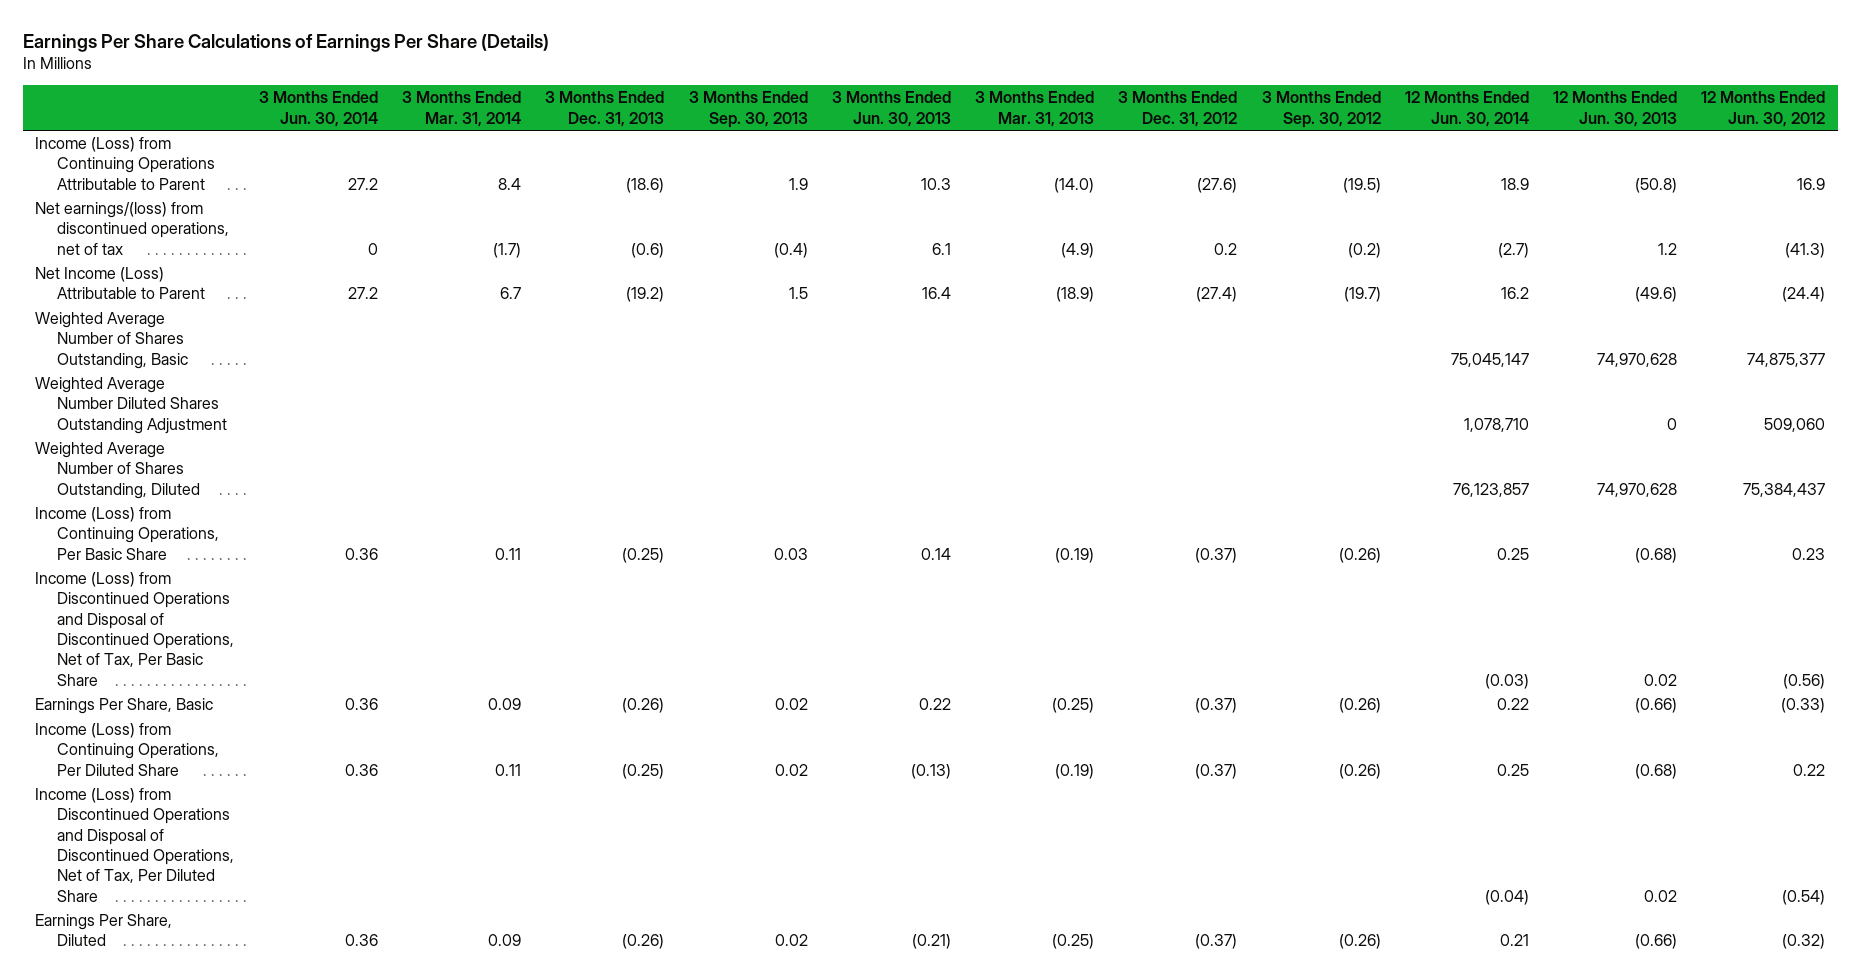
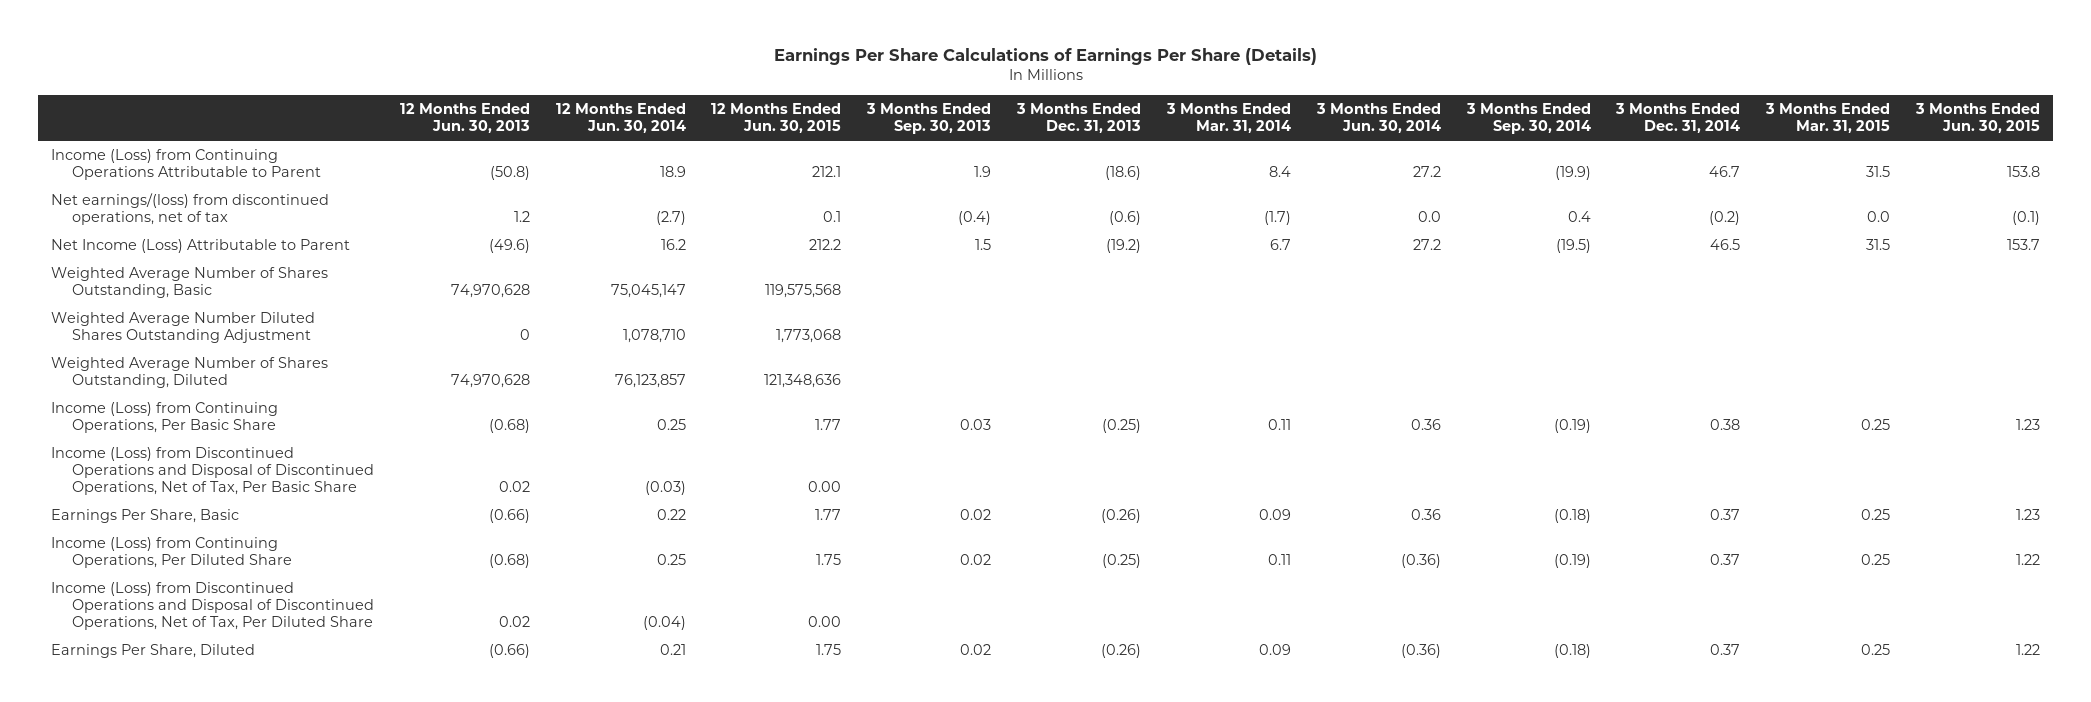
[831,91,951,127] 3 Months Ended Jun. 30, 2013 -> none
[975,91,1095,127] 3 Months Ended Mar. 31, 2013 -> none
[1118,91,1238,127] 3 Months Ended Dec. 31, 2012 -> none
[1261,91,1381,128] 3 Months Ended Sep. 30, 2012 -> none
[1701,91,1826,127] 12 Months Ended Jun. 30, 2012 -> none
none -> [711,102,842,134] 12 Months Ended Jun. 30, 2015
none -> [1465,102,1591,135] 3 Months Ended Sep. 30, 2014
none -> [1615,102,1741,134] 3 Months Ended Dec. 31, 2014
none -> [1765,102,1891,134] 3 Months Ended Mar. 31, 2015
none -> [1915,102,2041,134] 3 Months Ended Jun. 30, 2015
[367,242,378,255] 0 -> [1417,211,1441,223] 0.0
[344,763,378,776] 0.36 -> [1400,554,1441,569] (0.36)
[344,934,378,947] 0.36 -> [1400,644,1441,659] (0.36)

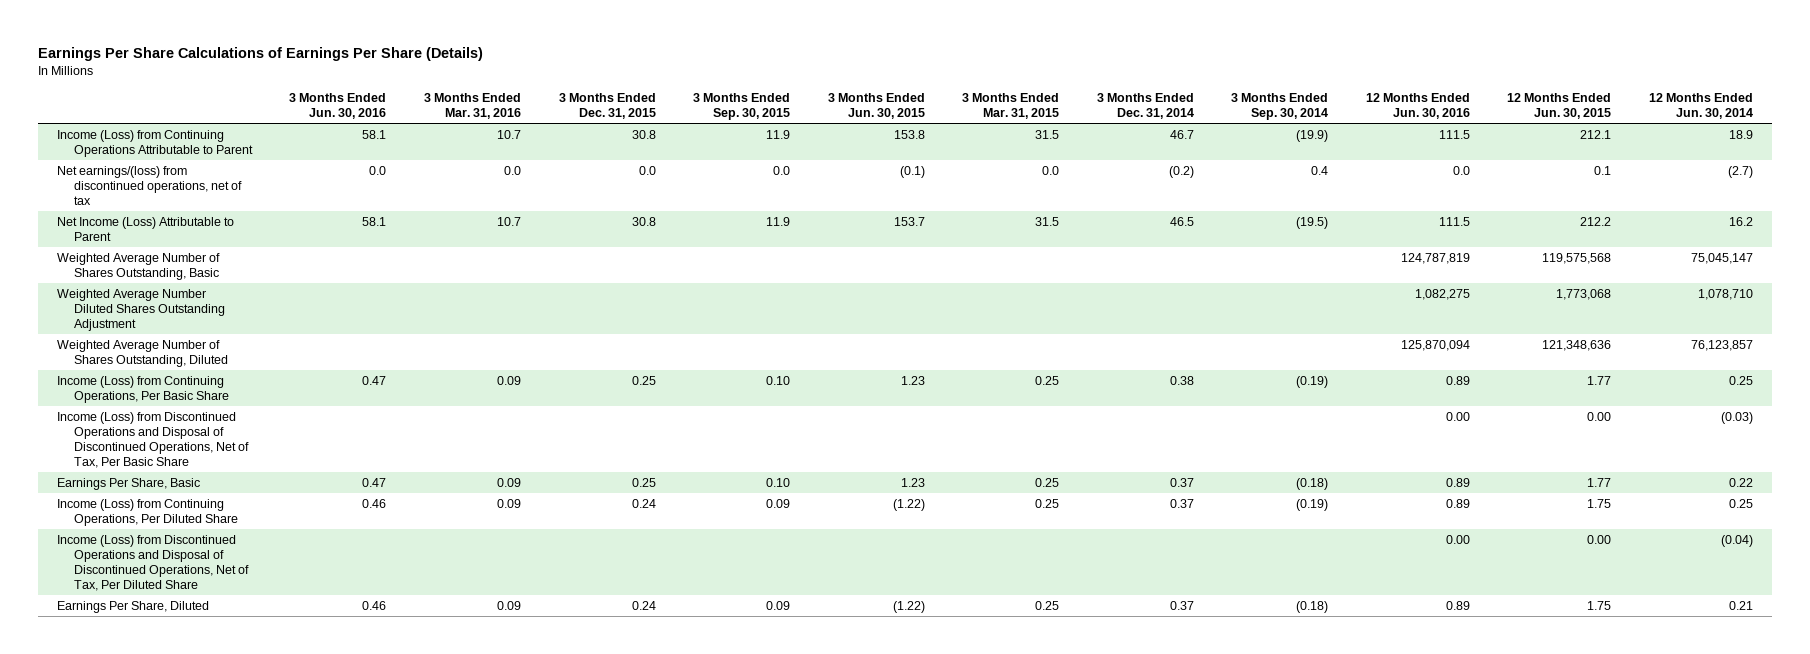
[399,102,530,134] 12 Months Ended Jun. 30, 2013 -> none
[866,102,992,135] 3 Months Ended Sep. 30, 2013 -> none
[1016,102,1142,134] 3 Months Ended Dec. 31, 2013 -> none
[1165,102,1291,134] 3 Months Ended Mar. 31, 2014 -> none
[1315,102,1441,134] 3 Months Ended Jun. 30, 2014 -> none
none -> [289,93,387,120] 3 Months Ended Jun. 30, 2016
none -> [424,93,522,120] 3 Months Ended Mar. 31, 2016
none -> [558,93,656,120] 3 Months Ended Dec. 31, 2015
none -> [693,93,791,121] 3 Months Ended Sep. 30, 2015
none -> [1365,93,1470,120] 12 Months Ended Jun. 30, 2016
[2016,554,2041,566] 1.22 -> [892,498,925,511] (1.22)
[2016,644,2041,656] 1.22 -> [892,600,925,613] (1.22)

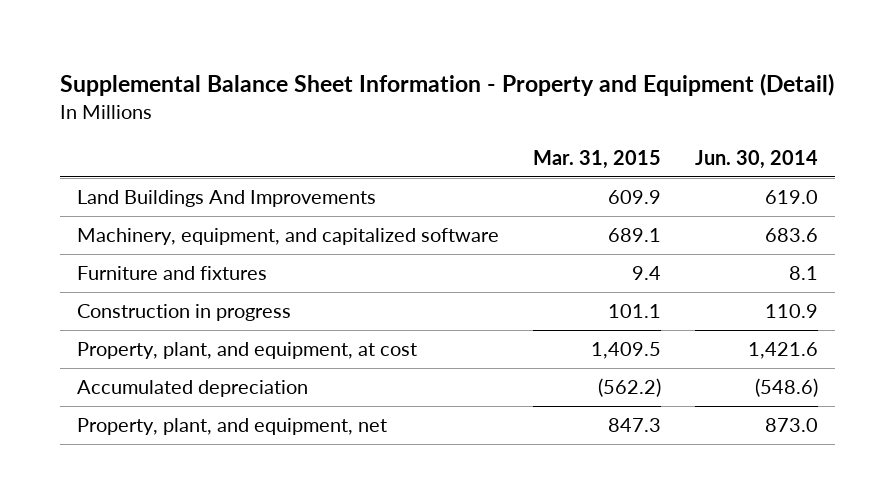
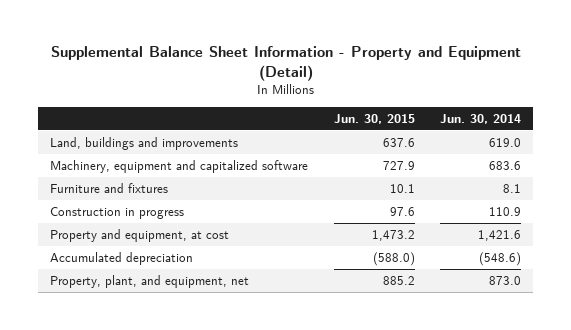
[533,150,662,170] Mar. 31, 2015 -> none
none -> [333,113,415,124] Jun. 30, 2015
[77,190,377,208] Land Buildings And Improvements -> [50,137,239,151] Land, buildings and improvements
[77,228,500,246] Machinery, equipment, and capitalized software -> [50,160,309,174] Machinery, equipment and capitalized software
[77,342,418,360] Property, plant, and equipment, at cost -> [50,229,230,243] Property and equipment, at cost

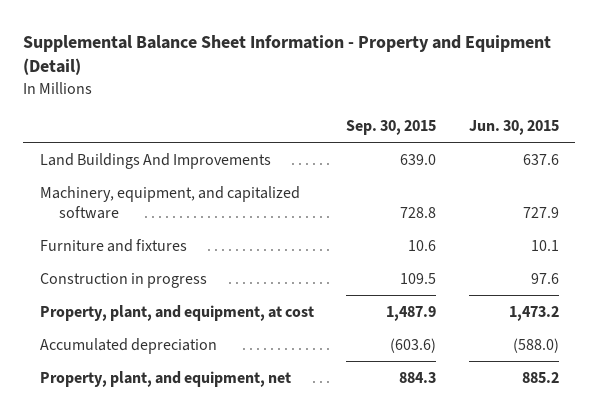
[439,113,521,124] Jun. 30, 2014 -> none
none -> [346,120,437,136] Sep. 30, 2015
[50,137,239,151] Land, buildings and improvements -> [39,152,271,169] Land Buildings And Improvements
[50,160,309,174] Machinery, equipment and capitalized software -> [39,185,300,220] Machinery, equipment, and capitalized software
[50,229,230,243] Property and equipment, at cost -> [39,304,314,321] Property, plant, and equipment, at cost

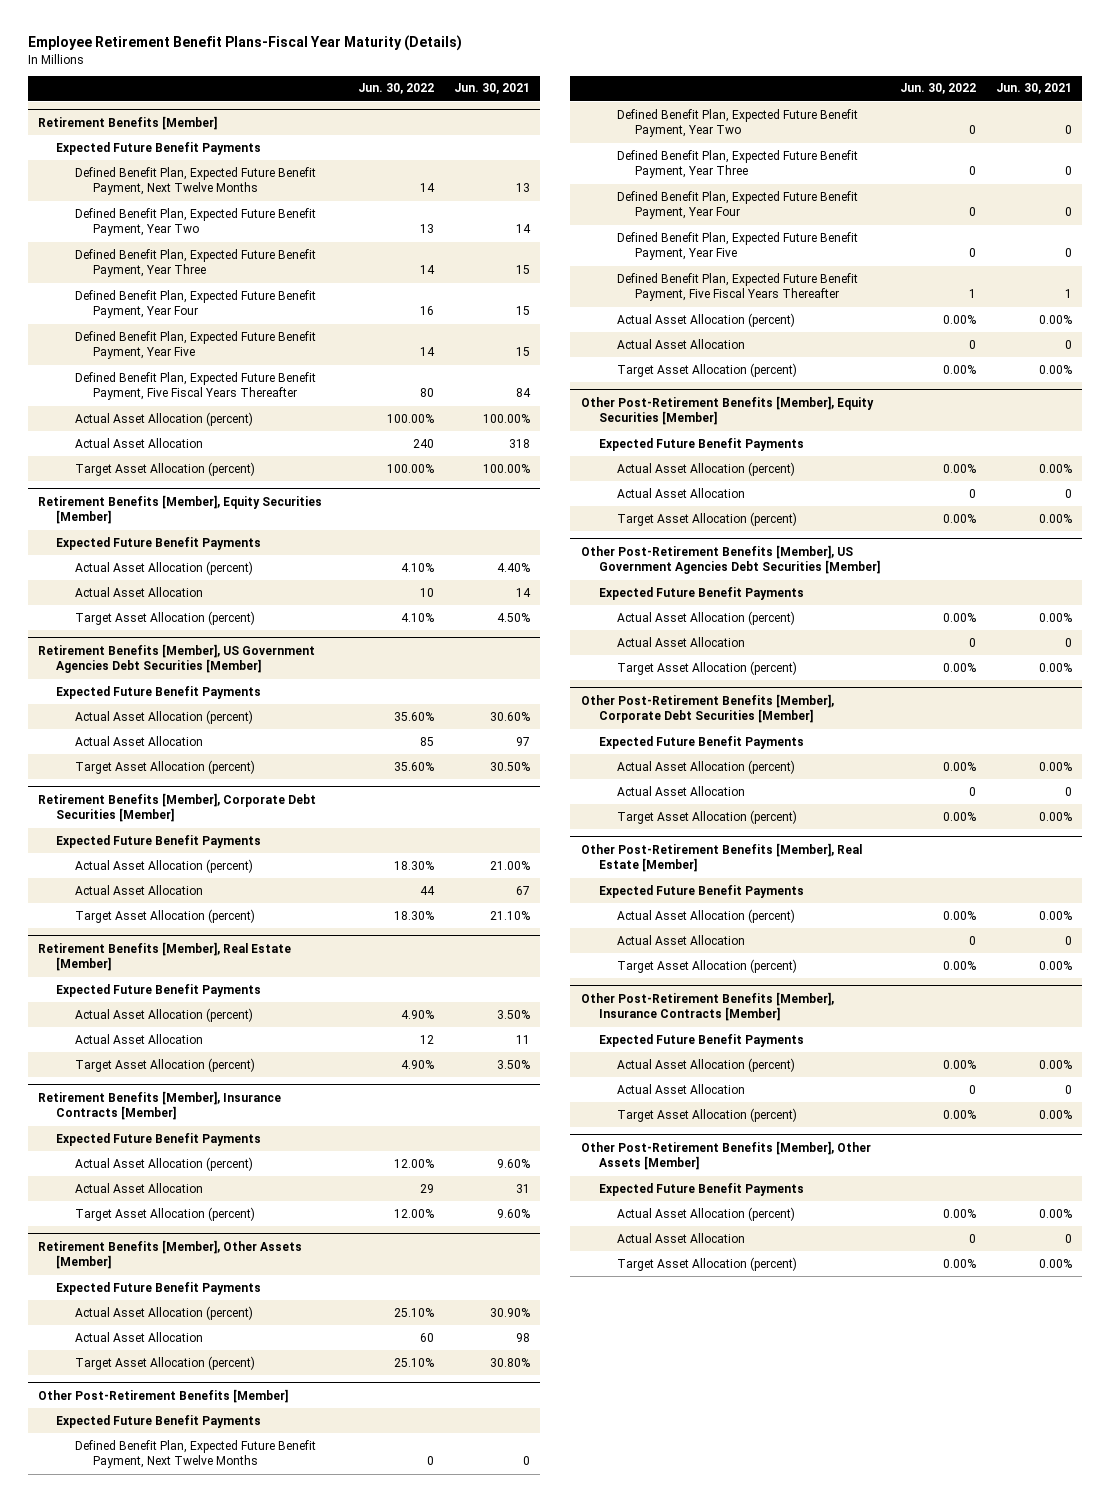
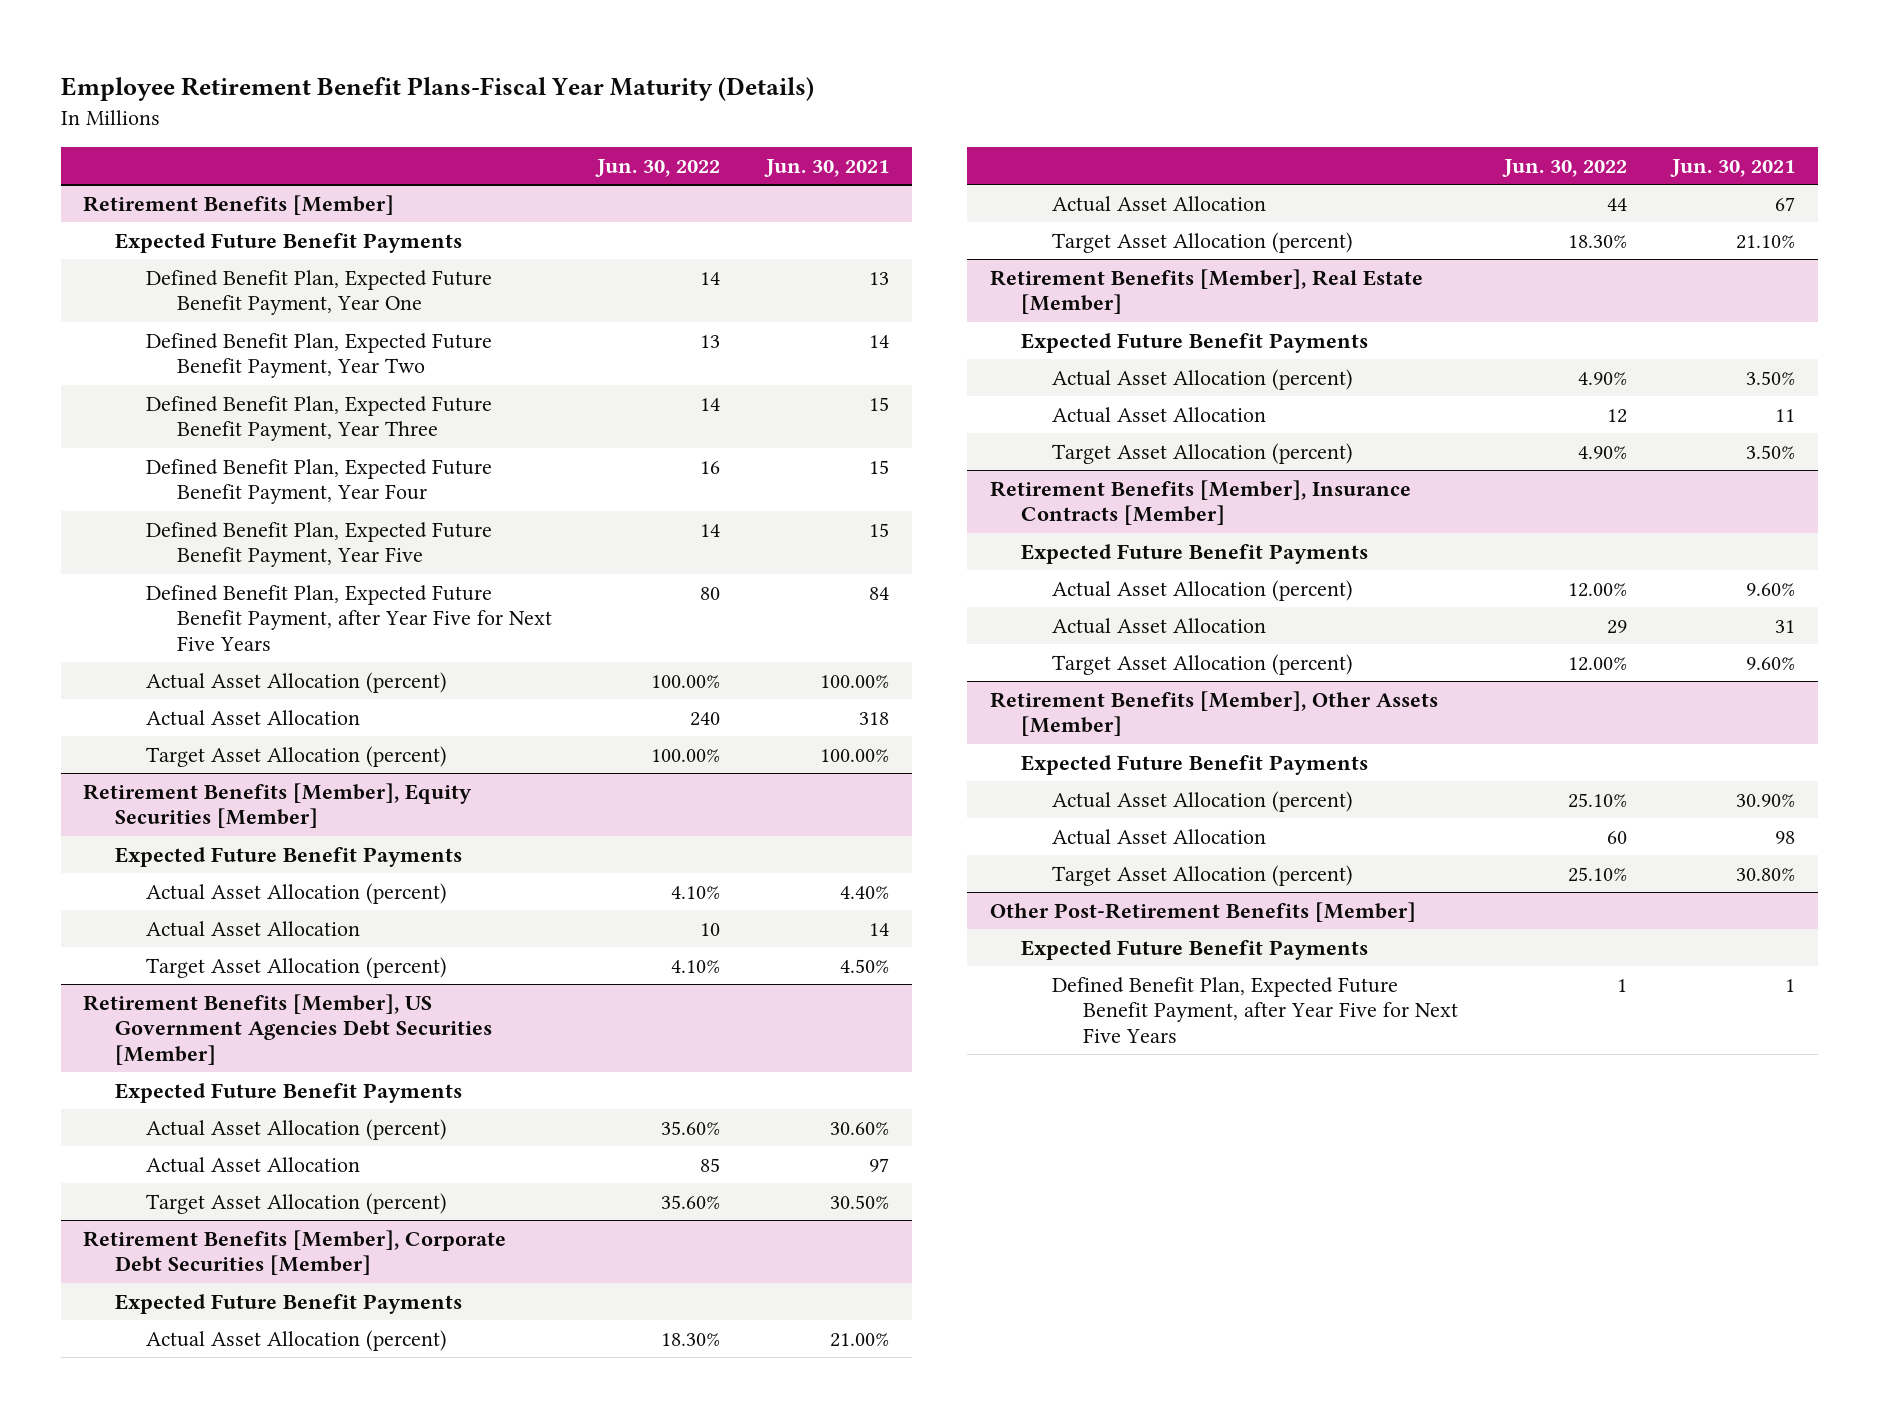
[74,166,316,196] Defined Benefit Plan, Expected Future Benefit Payment, Next Twelve Months -> [145,269,492,316] Defined Benefit Plan, Expected Future Benefit Payment, Year One
[74,371,316,401] Defined Benefit Plan, Expected Future Benefit Payment, Five Fiscal Years Thereafter -> [145,584,553,651] Defined Benefit Plan, Expected Future Benefit Payment, after Year Five for Next Five Years
[74,1439,316,1469] Defined Benefit Plan, Expected Future Benefit Payment, Next Twelve Months -> none
[616,108,858,138] Defined Benefit Plan, Expected Future Benefit Payment, Year Two -> none
[616,149,858,179] Defined Benefit Plan, Expected Future Benefit Payment, Year Three -> none
[616,190,858,220] Defined Benefit Plan, Expected Future Benefit Payment, Year Four -> none
[616,231,858,261] Defined Benefit Plan, Expected Future Benefit Payment, Year Five -> none
[616,312,795,327] Actual Asset Allocation (percent) -> none
[616,338,745,349] Actual Asset Allocation -> none
[616,362,797,377] Target Asset Allocation (percent) -> none
[580,395,874,426] Other Post-Retirement Benefits [Member], Equity Securities [Member] -> none
[598,437,804,451] Expected Future Benefit Payments -> none
[616,461,795,476] Actual Asset Allocation (percent) -> none
[616,487,745,498] Actual Asset Allocation -> none
[616,511,797,526] Target Asset Allocation (percent) -> none
[580,544,880,575] Other Post-Retirement Benefits [Member], US Government Agencies Debt Securities [Member] -> none
[598,586,804,600] Expected Future Benefit Payments -> none
[616,610,795,625] Actual Asset Allocation (percent) -> none
[616,636,745,647] Actual Asset Allocation -> none
[616,660,797,675] Target Asset Allocation (percent) -> none
[580,693,834,724] Other Post-Retirement Benefits [Member], Corporate Debt Securities [Member] -> none
[598,735,804,749] Expected Future Benefit Payments -> none
[616,759,795,774] Actual Asset Allocation (percent) -> none
[616,785,745,796] Actual Asset Allocation -> none
[616,809,797,824] Target Asset Allocation (percent) -> none
[580,842,862,873] Other Post-Retirement Benefits [Member], Real Estate [Member] -> none
[598,884,804,898] Expected Future Benefit Payments -> none
[616,908,795,923] Actual Asset Allocation (percent) -> none
[616,934,745,945] Actual Asset Allocation -> none
[616,958,797,973] Target Asset Allocation (percent) -> none
[580,991,834,1022] Other Post-Retirement Benefits [Member], Insurance Contracts [Member] -> none
[598,1033,804,1047] Expected Future Benefit Payments -> none
[616,1057,795,1072] Actual Asset Allocation (percent) -> none
[616,1083,745,1094] Actual Asset Allocation -> none
[616,1107,797,1122] Target Asset Allocation (percent) -> none
[580,1140,871,1171] Other Post-Retirement Benefits [Member], Other Assets [Member] -> none
[598,1182,804,1196] Expected Future Benefit Payments -> none
[616,1206,795,1221] Actual Asset Allocation (percent) -> none
[616,1232,745,1243] Actual Asset Allocation -> none
[616,1256,797,1271] Target Asset Allocation (percent) -> none
[616,272,858,302] Defined Benefit Plan, Expected Future Benefit Payment, Five Fiscal Years Thereafter -> [1052,976,1459,1043] Defined Benefit Plan, Expected Future Benefit Payment, after Year Five for Next Five Years

